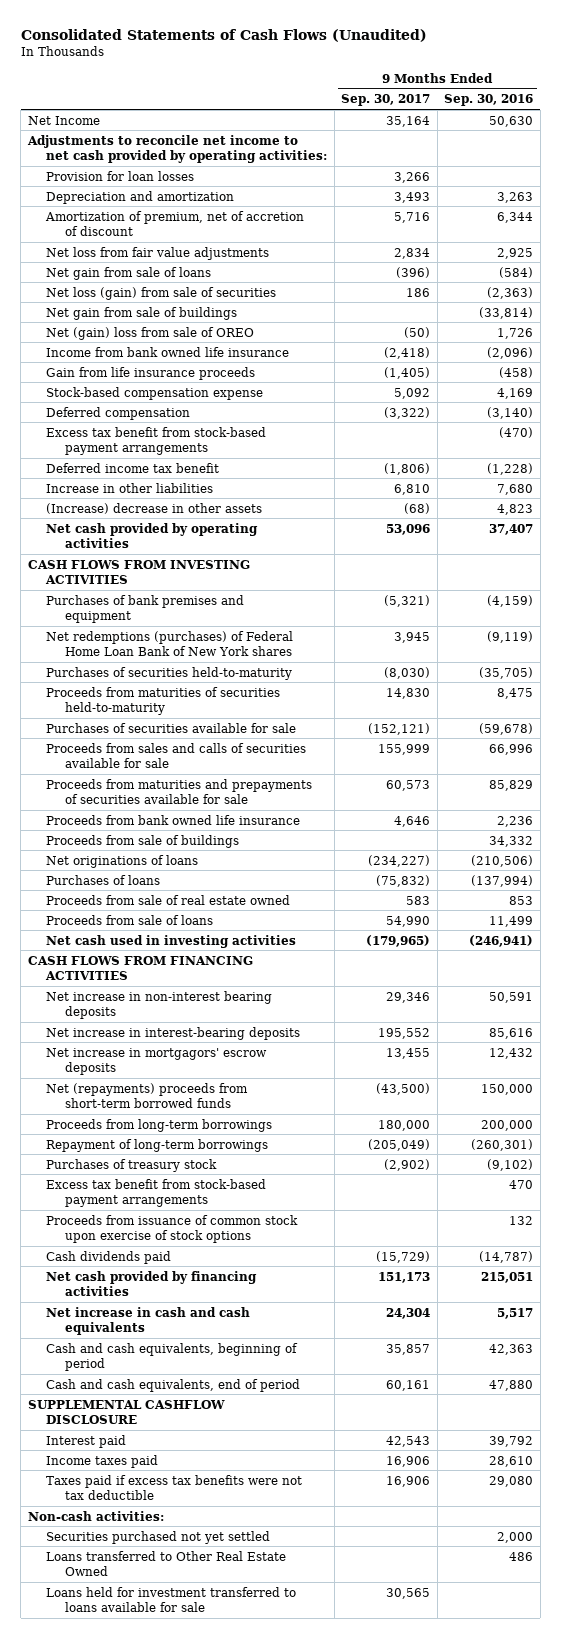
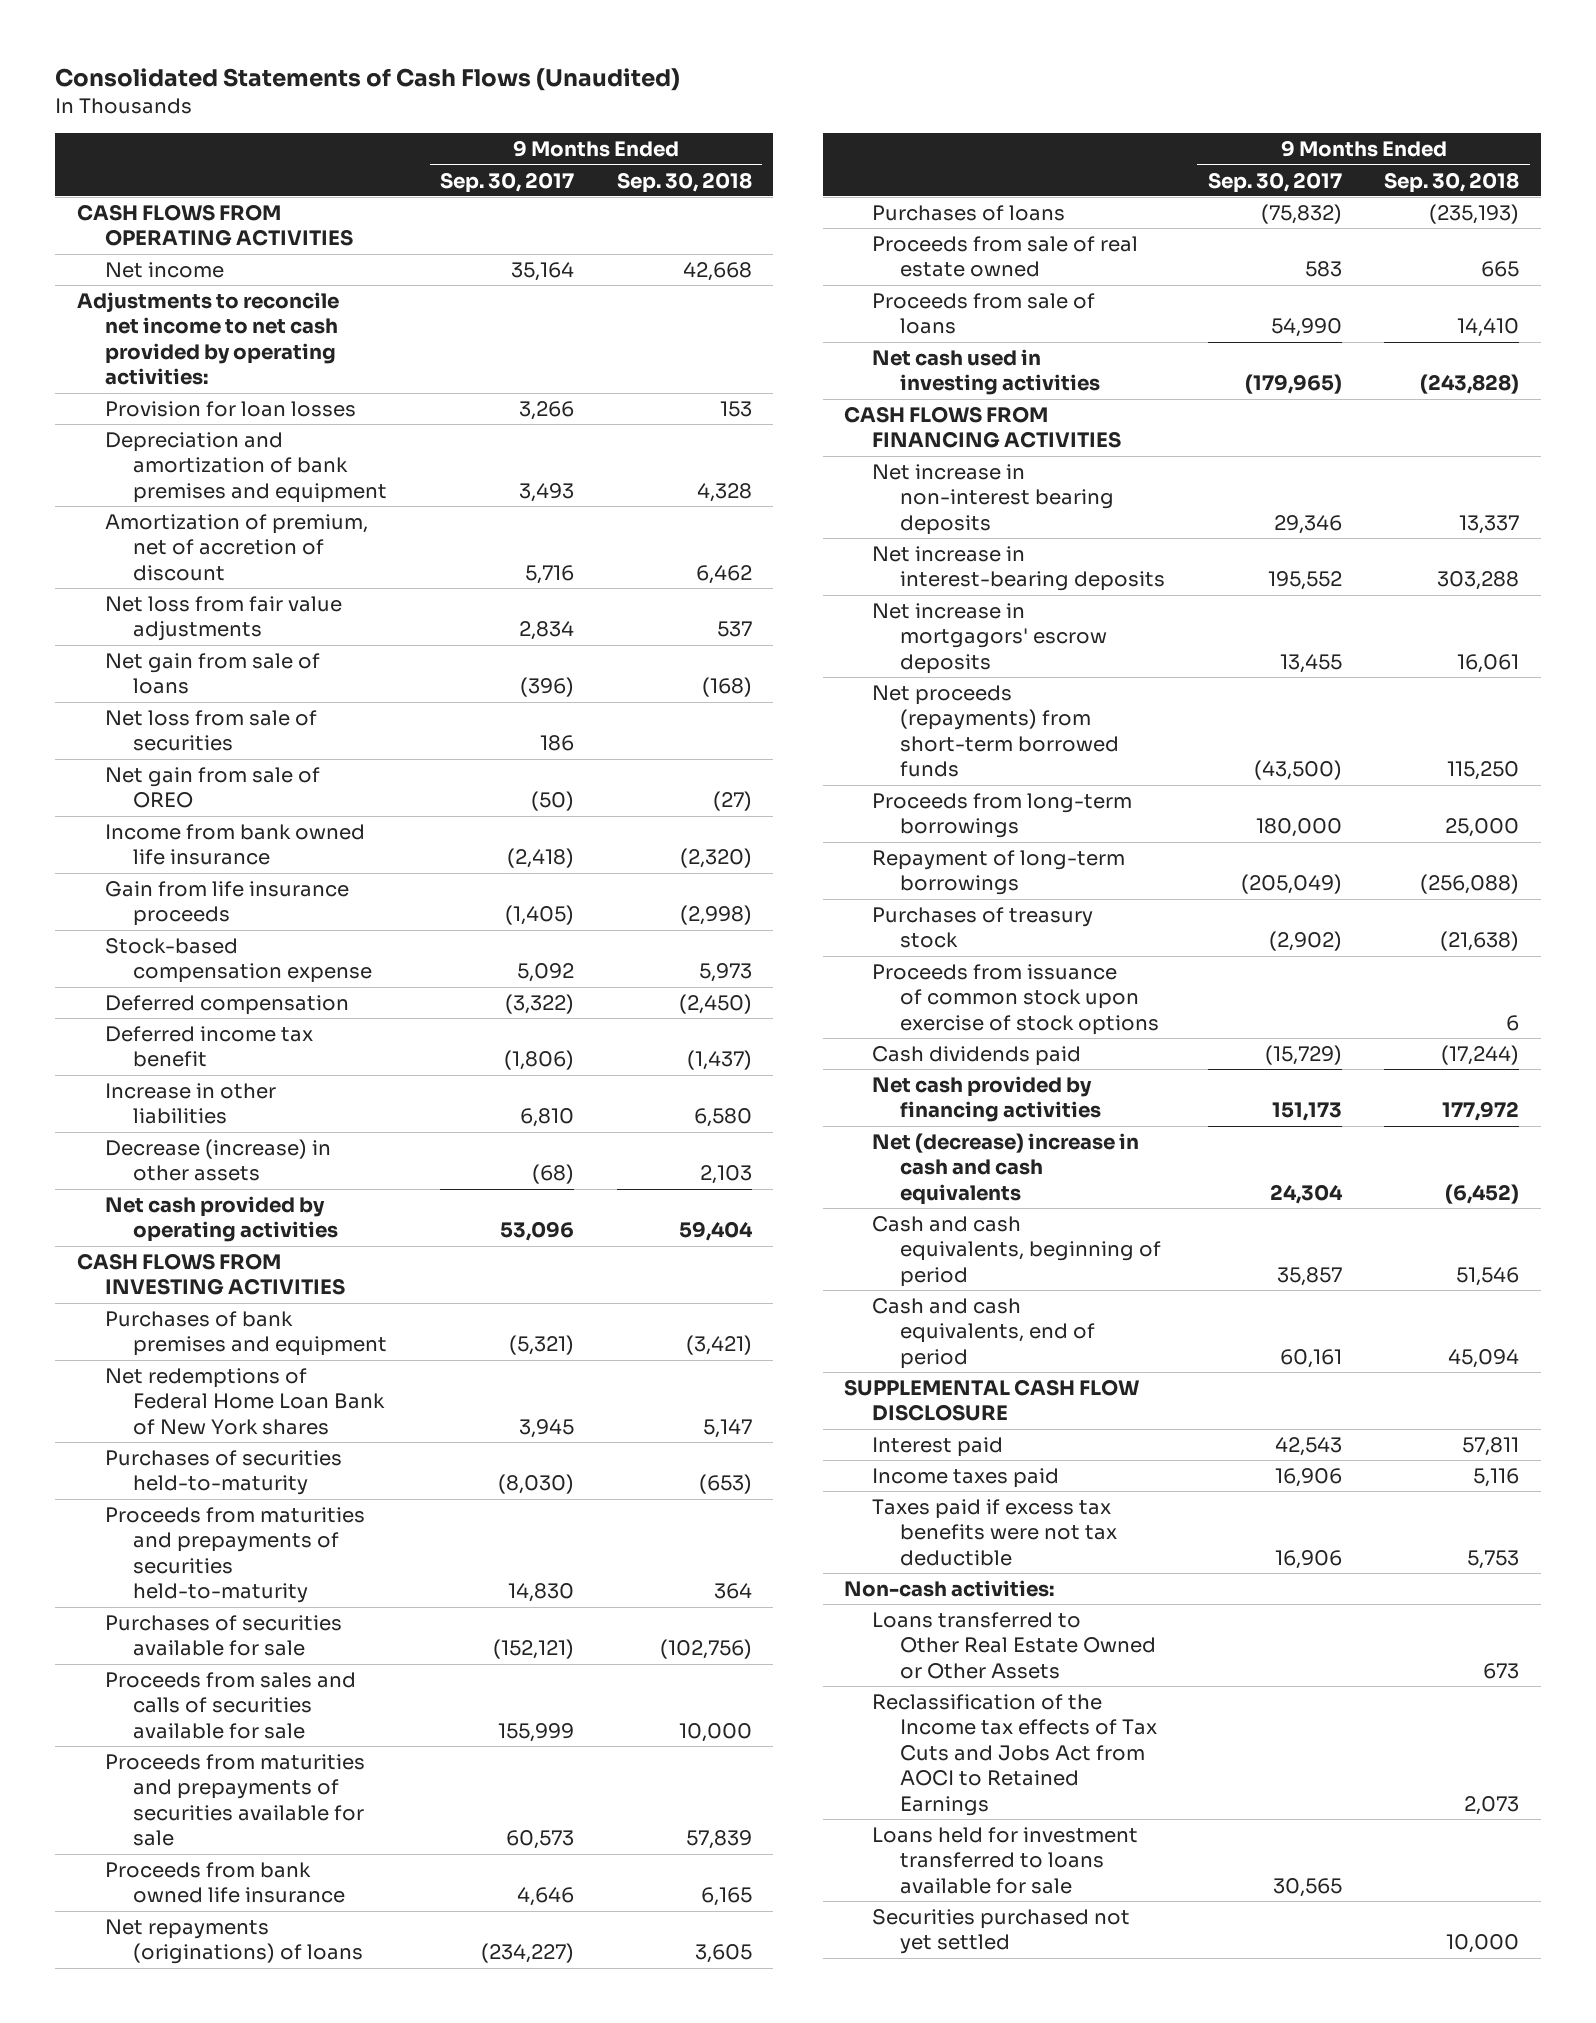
[444,94,534,107] Sep. 30, 2016 -> none
none -> [616,171,752,193] Sep. 30, 2018
none -> [76,203,353,247] CASH FLOWS FROM OPERATING ACTIVITIES
[27,115,100,125] Net Income -> [104,261,224,278] Net income
[46,190,235,204] Depreciation and amortization -> [104,431,387,503] Depreciation and amortization of bank premises and equipment
[46,306,238,320] Net gain from sale of buildings -> none
[46,286,277,300] Net loss (gain) from sale of securities -> [104,709,317,752] Net loss from sale of securities
[46,326,255,340] Net (gain) loss from sale of OREO -> [104,766,320,809] Net gain from sale of OREO
[46,426,267,455] Excess tax benefit from stock-based payment arrangements -> none
[46,502,263,514] (Increase) decrease in other assets -> [104,1138,331,1182] Decrease (increase) in other assets
[46,630,294,656] Net redemptions (purchases) of Federal Home Loan Bank of New York shares -> [104,1367,385,1435] Net redemptions of Federal Home Loan Bank of New York shares
[46,686,281,715] Proceeds from maturities of securities held-to-maturity -> [104,1506,365,1604] Proceeds from maturities and prepayments of securities held-to-maturity
[46,834,240,848] Proceeds from sale of buildings -> none
[46,854,199,868] Net originations of loans -> [104,1918,363,1965] Net repayments (originations) of loans
[46,1082,249,1108] Net (repayments) proceeds from short-term borrowed funds -> [872,684,1120,778] Net proceeds (repayments) from short-term borrowed funds
[46,1178,267,1207] Excess tax benefit from stock-based payment arrangements -> none
[46,1306,251,1335] Net increase in cash and cash equivalents -> [872,1132,1140,1205] Net (decrease) increase in cash and cash equivalents
[27,1399,225,1424] SUPPLEMENTAL CASHFLOW DISCLOSURE -> [844,1378,1140,1422] SUPPLEMENTAL CASH FLOW DISCLOSURE
[46,1550,287,1576] Loans transferred to Other Real Estate Owned -> [872,1611,1157,1679] Loans transferred to Other Real Estate Owned or Other Assets
none -> [872,1693,1158,1816] Reclassification of the Income tax effects of Tax Cuts and Jobs Act from AOCI to Retained Earnings
[46,1530,271,1544] Securities purchased not yet settled -> [872,1908,1131,1955] Securities purchased not yet settled

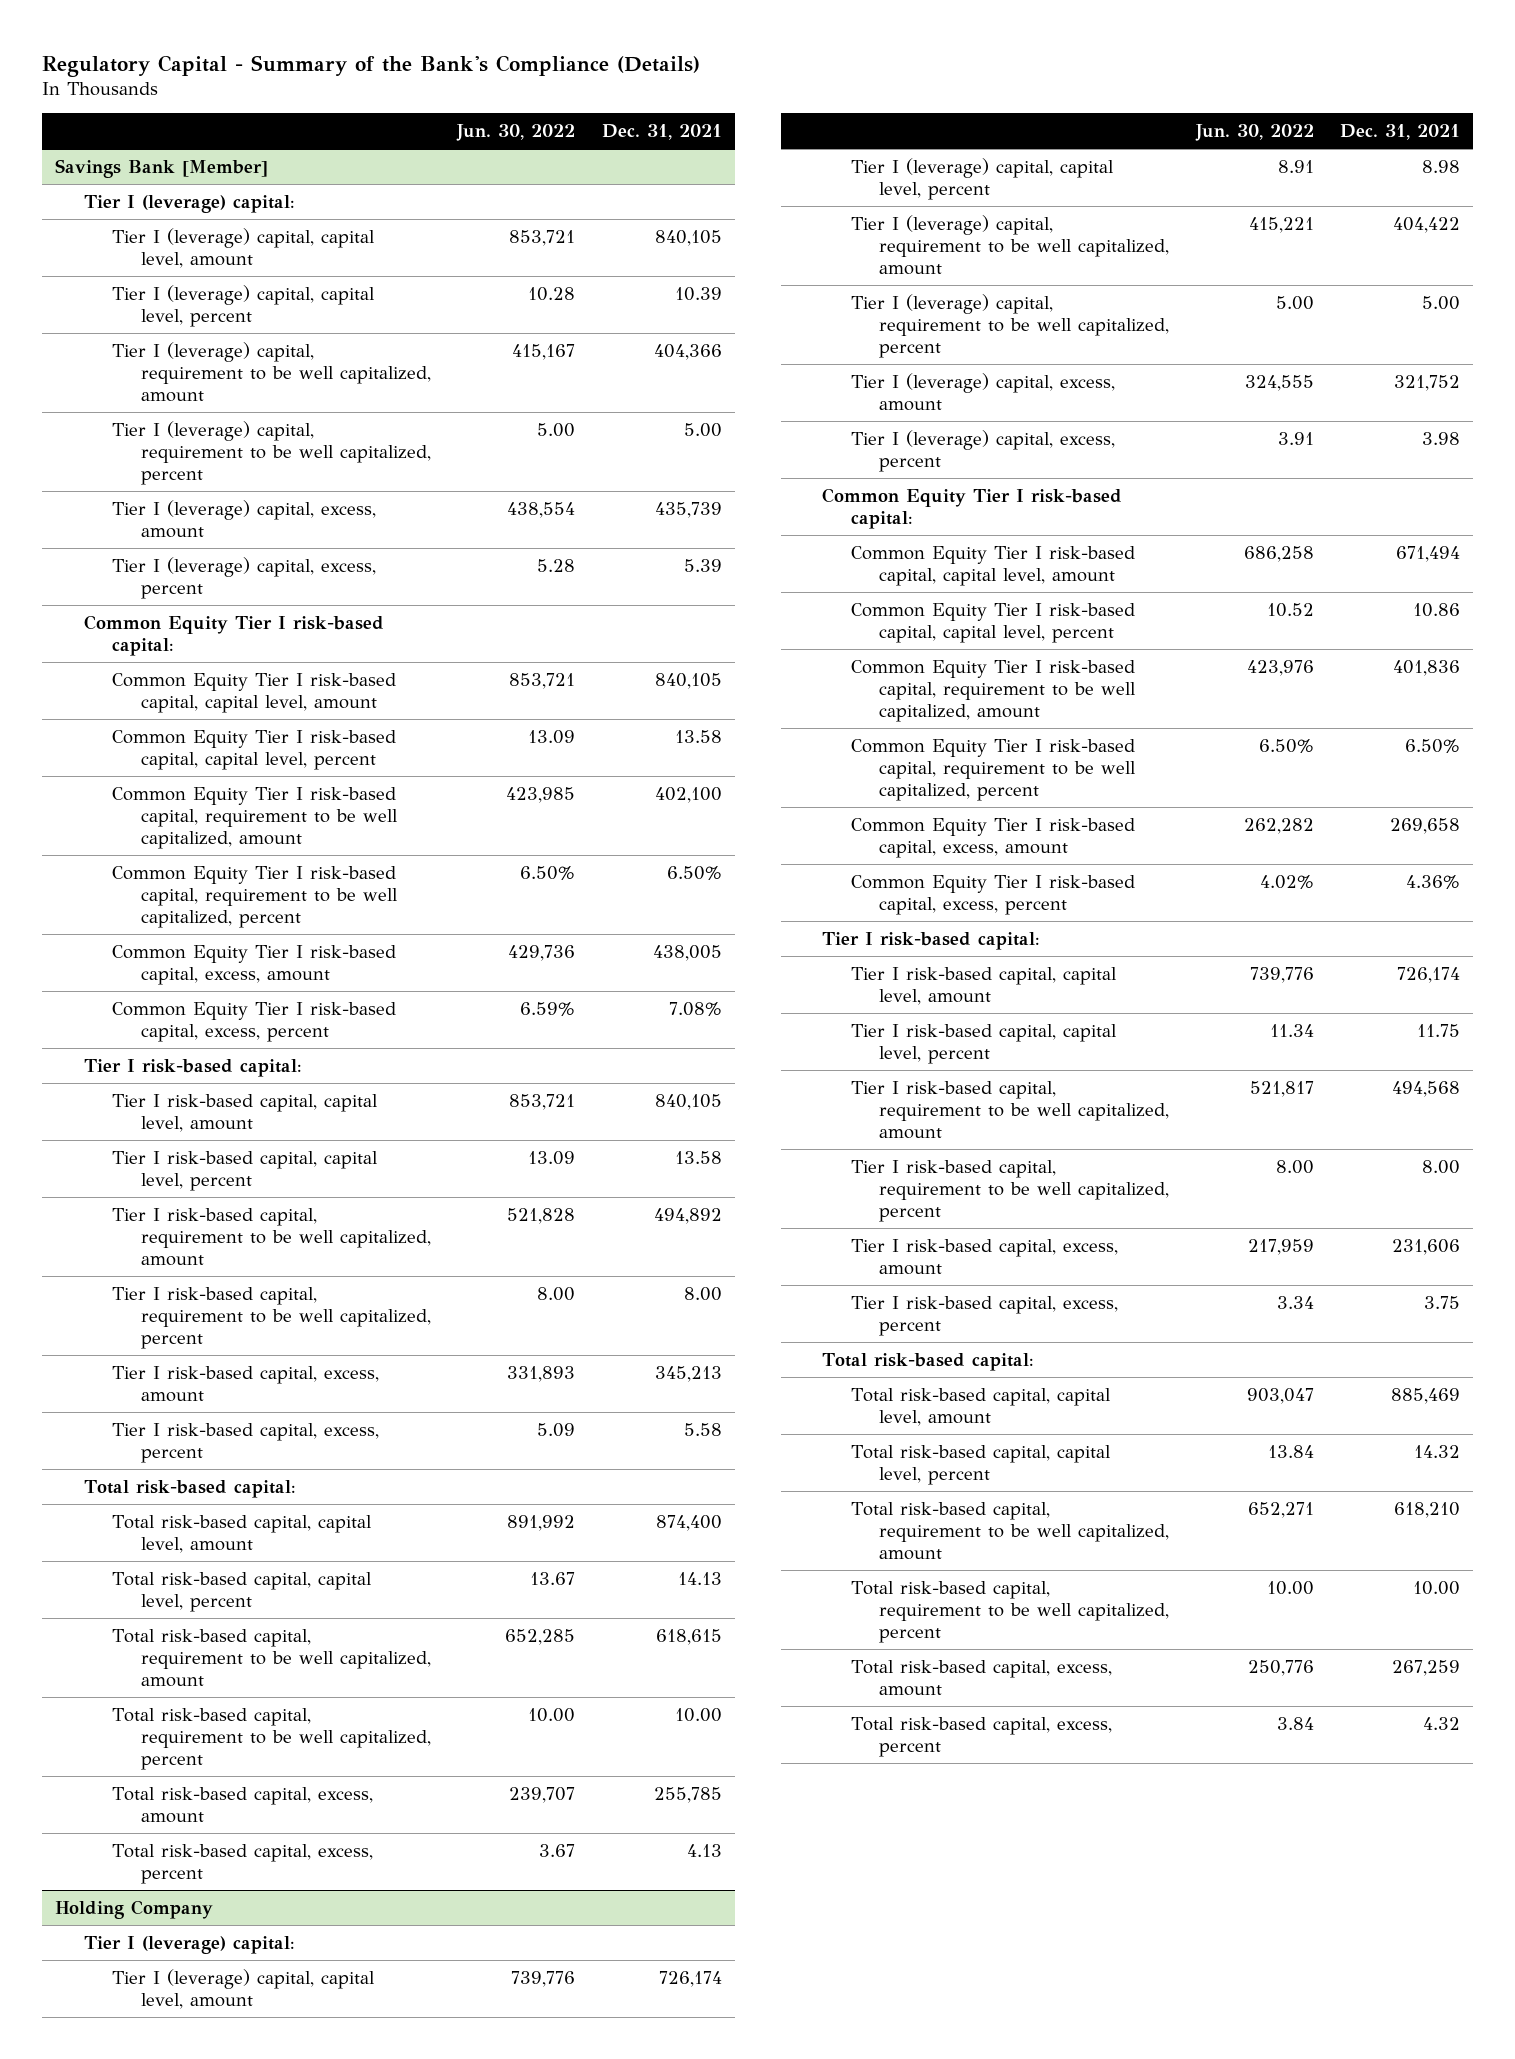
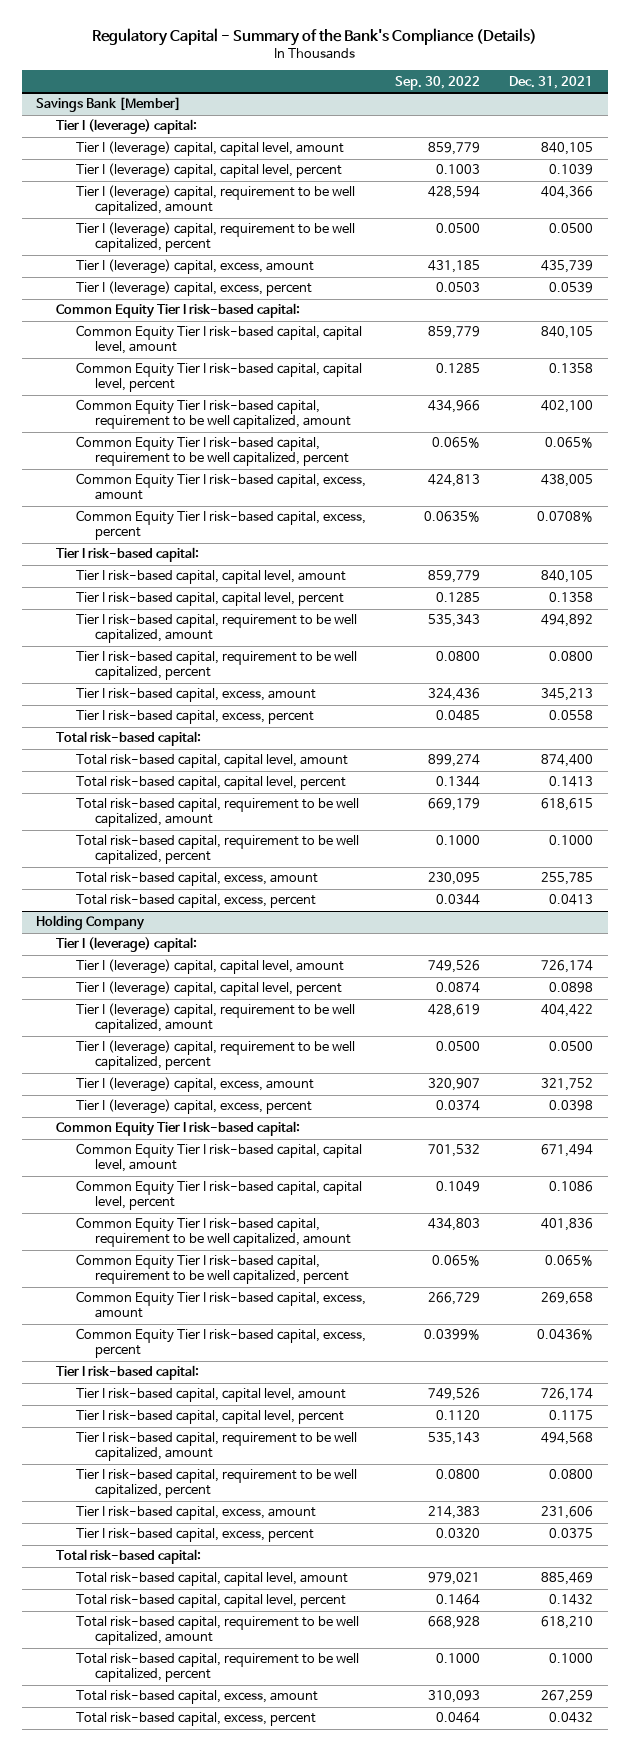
[456,124,576,142] Jun. 30, 2022 -> none
none -> [395,75,481,90] Sep. 30, 2022
[674,286,722,301] 10.39 -> [549,164,594,176] 0.1039
[683,422,722,437] 5.00 -> [549,223,594,234] 0.0500
[683,558,722,572] 5.39 -> [549,282,594,294] 0.0539
[674,729,722,743] 13.58 -> [549,363,594,374] 0.1358
[666,865,722,880] 6.50% -> [545,437,594,449] 0.065%
[668,1001,722,1016] 7.08% -> [537,511,594,523] 0.0708%
[674,1150,722,1164] 13.58 -> [549,592,594,603] 0.1358
[683,1286,722,1301] 8.00 -> [549,651,594,662] 0.0800
[683,1422,722,1436] 5.58 -> [549,710,594,721] 0.0558
[677,1571,722,1585] 14.13 -> [549,776,594,788] 0.1413
[674,1707,722,1722] 10.00 -> [549,835,594,846] 0.1000
[686,1843,722,1857] 4.13 -> [549,894,594,906] 0.0413
[1422,159,1461,173] 8.98 -> [549,982,594,994] 0.0898
[1422,295,1461,310] 5.00 -> [549,1041,594,1052] 0.0500
[1422,431,1461,445] 3.98 -> [549,1100,594,1112] 0.0398
[1413,602,1461,617] 10.86 -> [549,1181,594,1193] 0.1086
[1405,738,1461,753] 6.50% -> [545,1255,594,1267] 0.065%
[1406,874,1461,889] 4.36% -> [537,1329,594,1341] 0.0436%
[1417,1023,1461,1037] 11.75 -> [549,1410,594,1421] 0.1175
[1422,1159,1461,1174] 8.00 -> [549,1469,594,1480] 0.0800
[1424,1295,1461,1309] 3.75 -> [549,1528,594,1539] 0.0375
[1414,1444,1461,1458] 14.32 -> [549,1594,594,1606] 0.1432
[1413,1580,1461,1595] 10.00 -> [549,1653,594,1664] 0.1000
[1423,1716,1461,1730] 4.32 -> [549,1712,594,1724] 0.0432

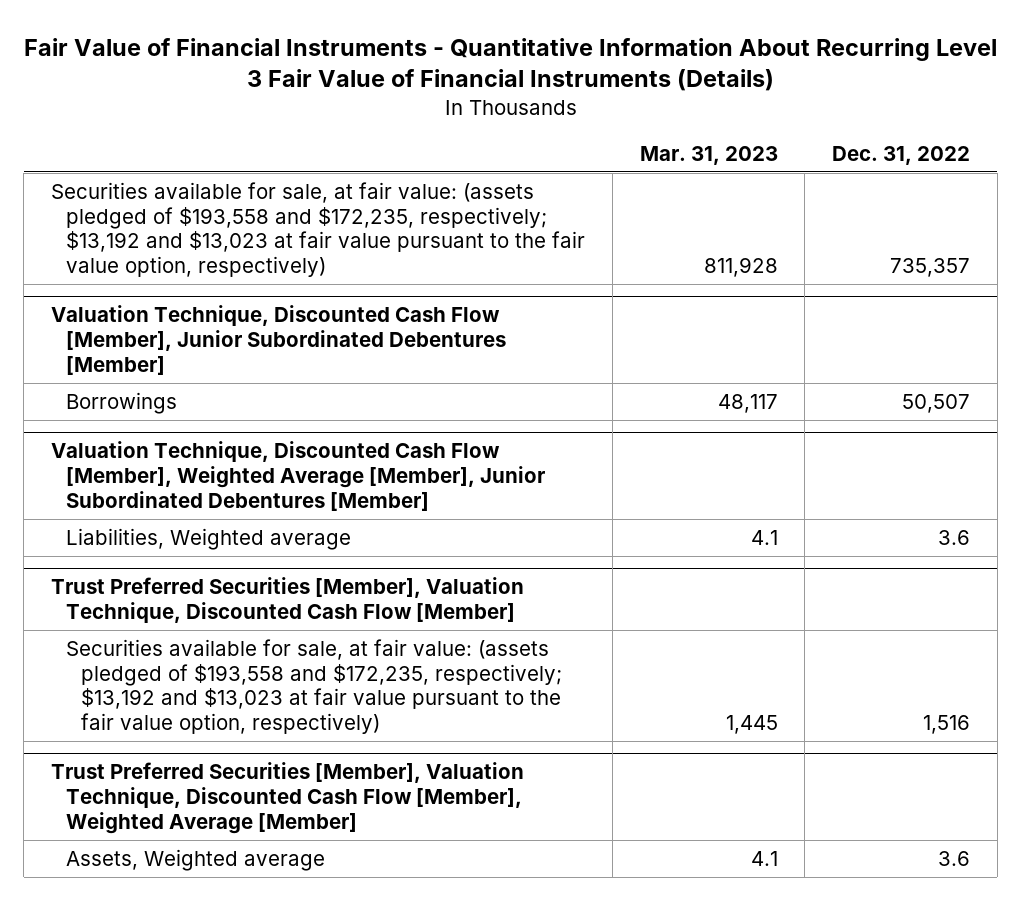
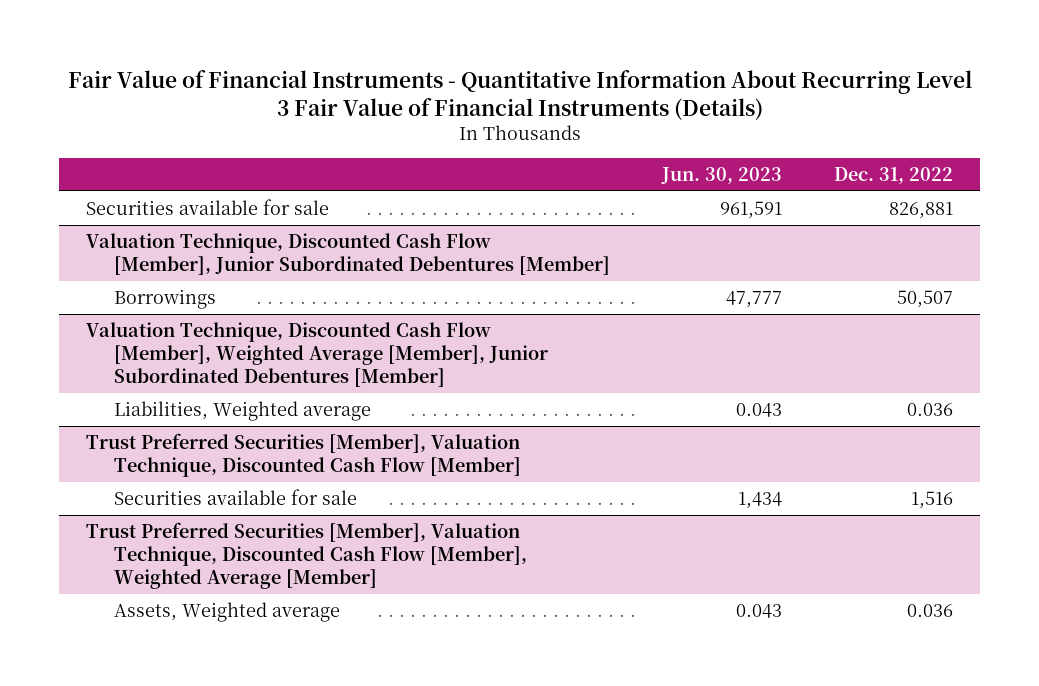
[639,145,778,165] Mar. 31, 2023 -> none
none -> [660,167,782,185] Jun. 30, 2023
[51,181,586,278] Securities available for sale, at fair value: (assets pledged of $193,558 and $172,235, respectively; $13,192 and $13,023 at fair value pursuant to the fair value option, respectively) -> none
none -> [85,198,329,215] Securities available for sale
[938,529,971,545] 3.6 -> [907,402,954,416] 0.036
[66,638,562,735] Securities available for sale, at fair value: (assets pledged of $193,558 and $172,235, respectively; $13,192 and $13,023 at fair value pursuant to the fair value option, respectively) -> [113,488,357,505] Securities available for sale
[938,850,971,866] 3.6 -> [907,603,954,617] 0.036

